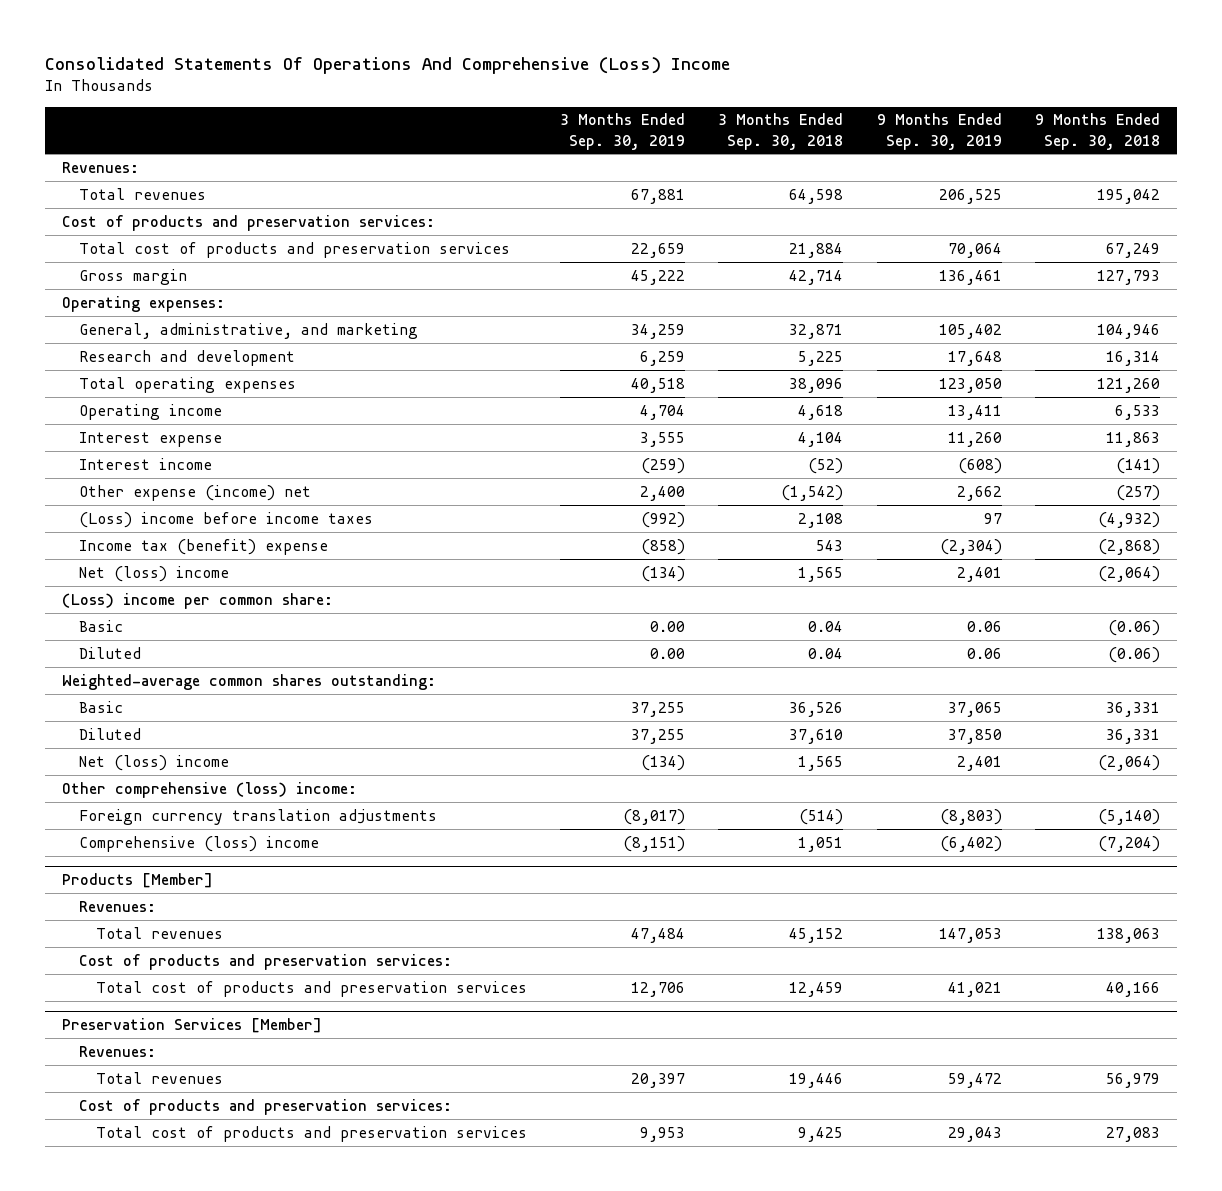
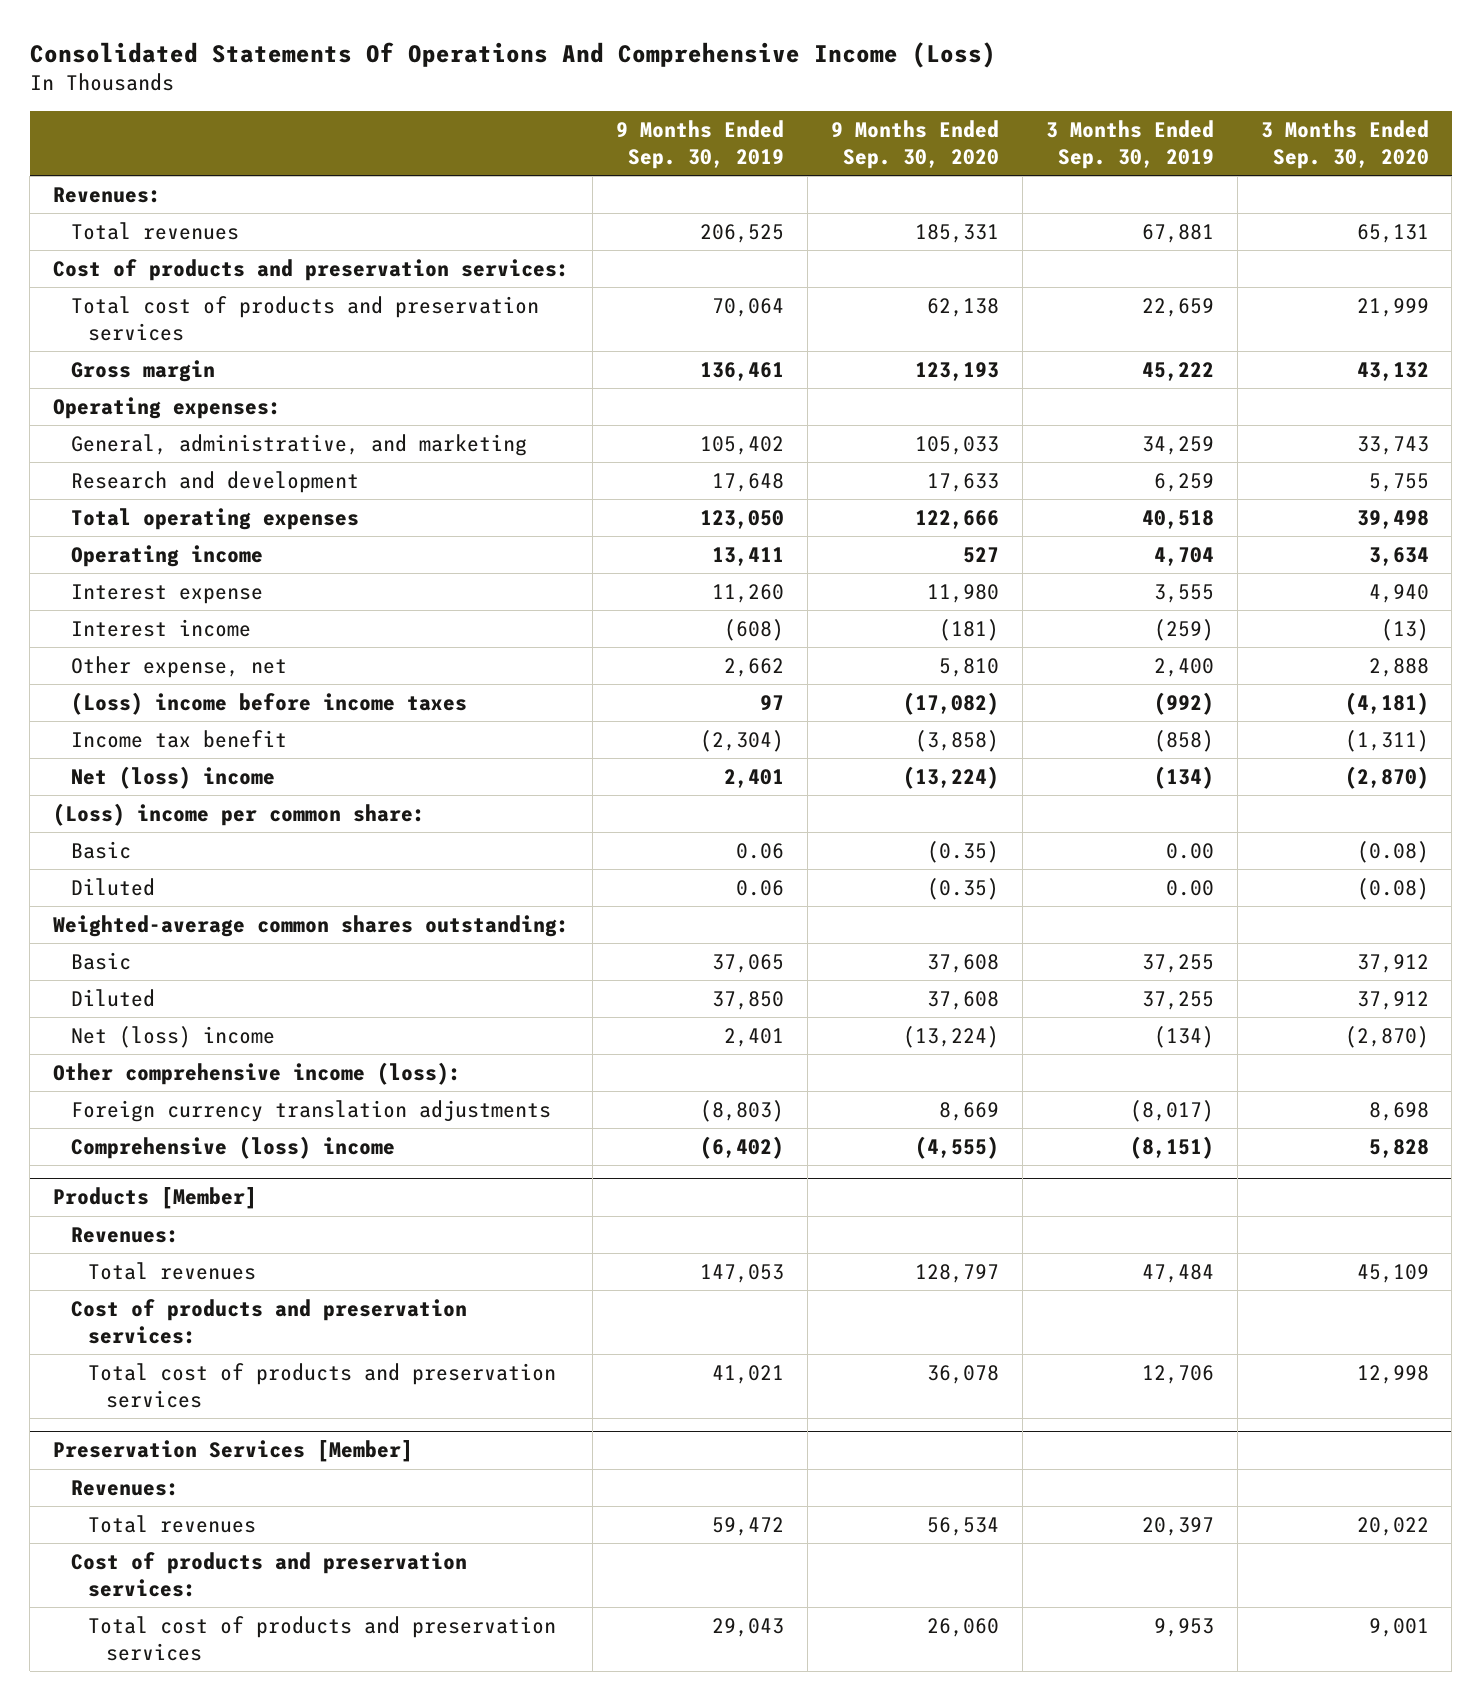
[45,56,731,74] Consolidated Statements Of Operations And Comprehensive (Loss) Income -> [29,42,996,69] Consolidated Statements Of Operations And Comprehensive Income (Loss)
[718,113,844,150] 3 Months Ended Sep. 30, 2018 -> none
[1035,113,1161,150] 9 Months Ended Sep. 30, 2018 -> none
none -> [830,120,999,169] 9 Months Ended Sep. 30, 2020
none -> [1260,120,1429,169] 3 Months Ended Sep. 30, 2020
[78,484,311,501] Other expense (income) net -> [70,655,287,678] Other expense, net
[78,538,328,555] Income tax (benefit) expense -> [70,729,287,748] Income tax benefit
[62,781,358,798] Other comprehensive (loss) income: -> [53,1061,462,1085] Other comprehensive income (loss):

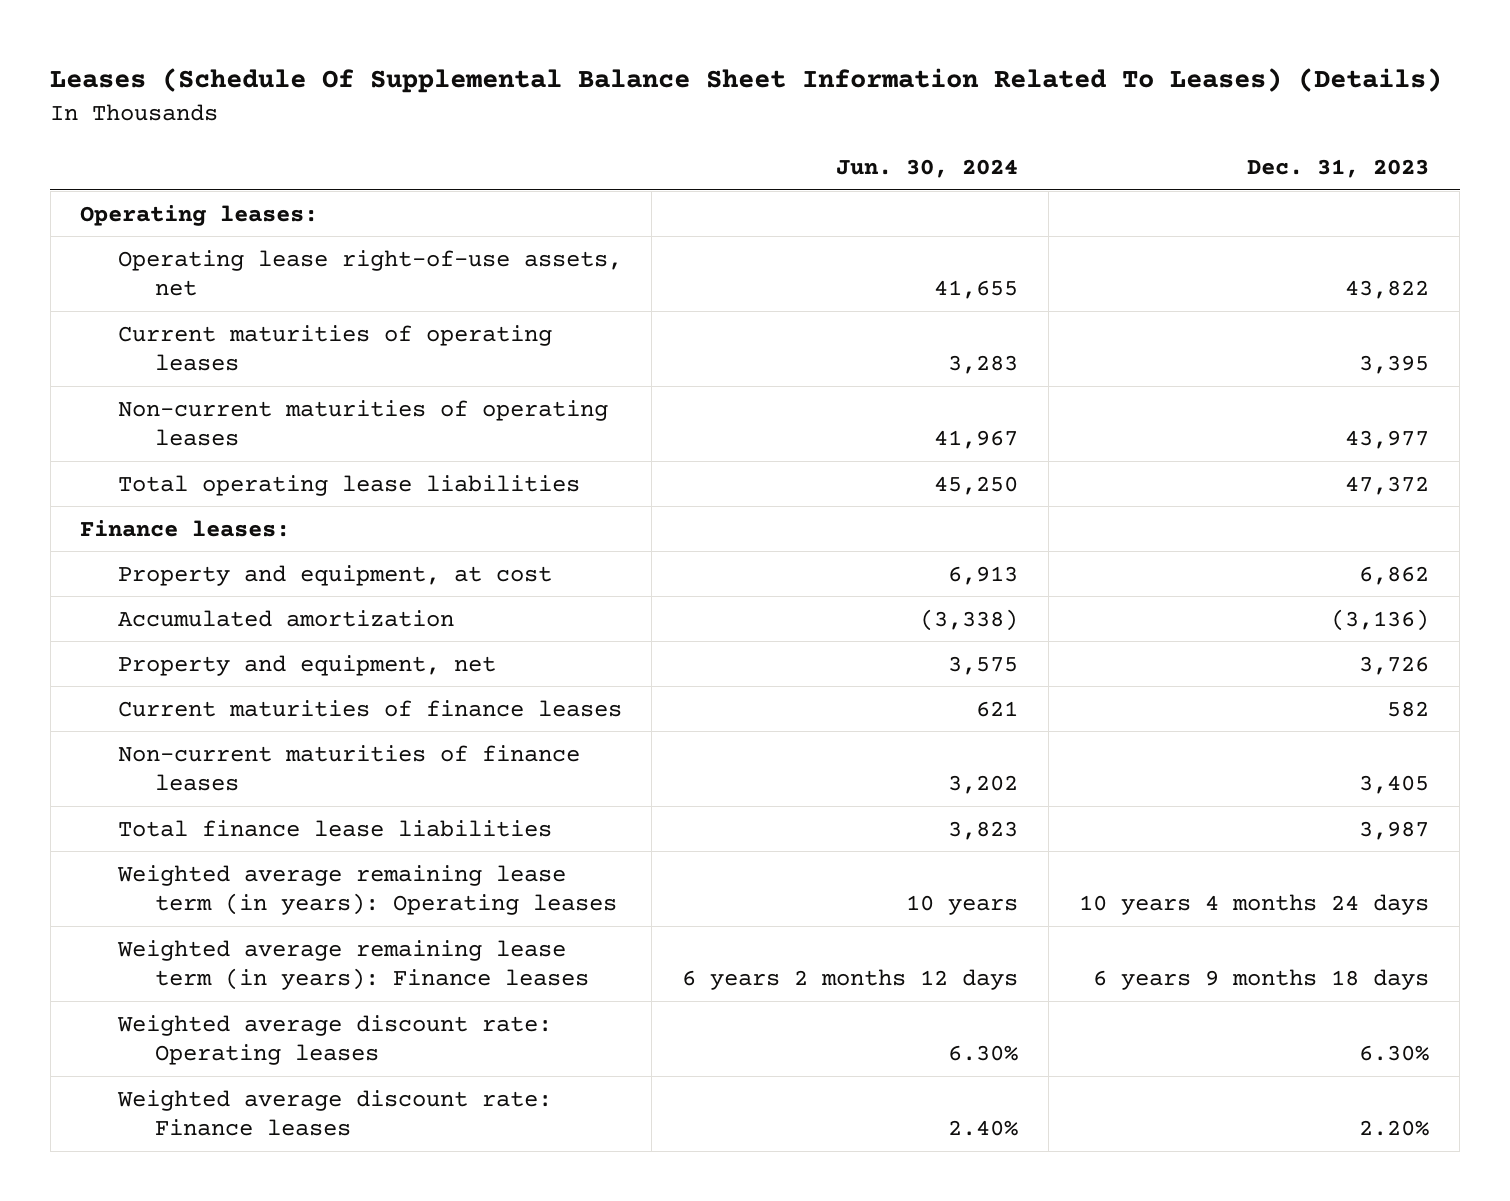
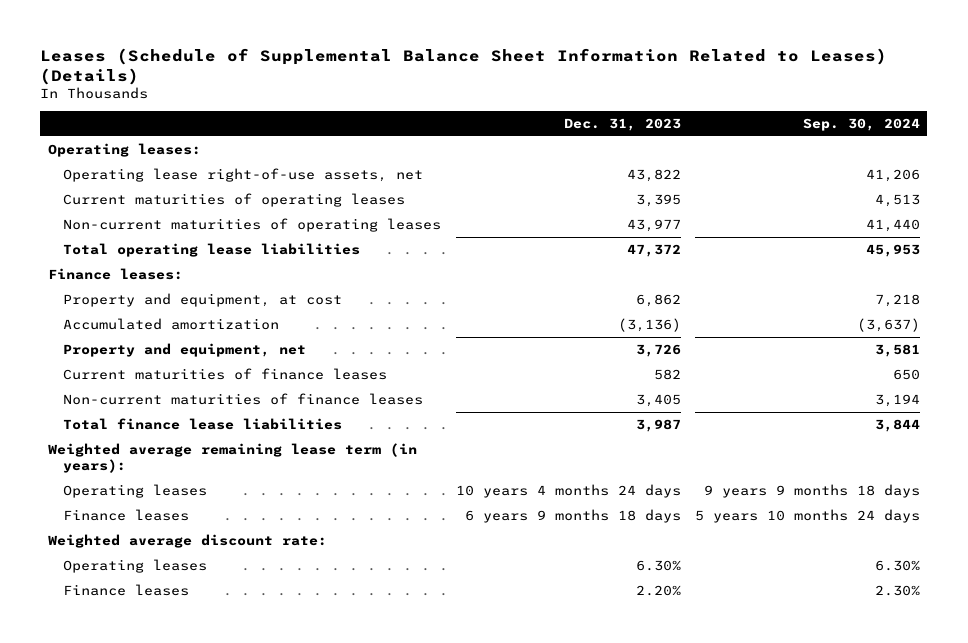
[50,68,1443,94] Leases (Schedule Of Supplemental Balance Sheet Information Related To Leases) (Details) -> [40,47,888,85] Leases (Schedule of Supplemental Balance Sheet Information Related to Leases) (Details)
[836,158,1019,178] Jun. 30, 2024 -> none
none -> [802,118,920,132] Sep. 30, 2024
none -> [47,442,417,474] Weighted average remaining lease term (in years):
[116,864,617,916] Weighted average remaining lease term (in years): Operating leases -> [63,483,208,498] Operating leases
[116,939,589,991] Weighted average remaining lease term (in years): Finance leases -> [63,508,190,521] Finance leases
none -> [47,533,327,548] Weighted average discount rate:
[116,1014,552,1066] Weighted average discount rate: Operating leases -> [63,558,208,573] Operating leases
[116,1089,552,1137] Weighted average discount rate: Finance leases -> [63,583,190,596] Finance leases

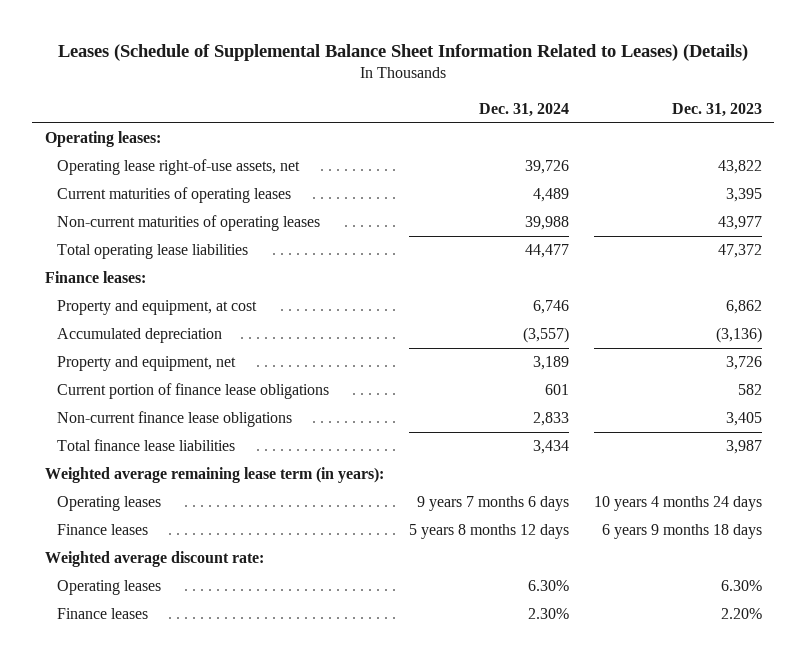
[802,118,920,132] Sep. 30, 2024 -> none
none -> [478,102,569,117] Dec. 31, 2024
[63,317,280,330] Accumulated amortization -> [56,328,222,344] Accumulated depreciation
[63,367,388,380] Current maturities of finance leases -> [56,383,329,400] Current portion of finance lease obligations
[63,392,424,405] Non-current maturities of finance leases -> [56,411,292,428] Non-current finance lease obligations

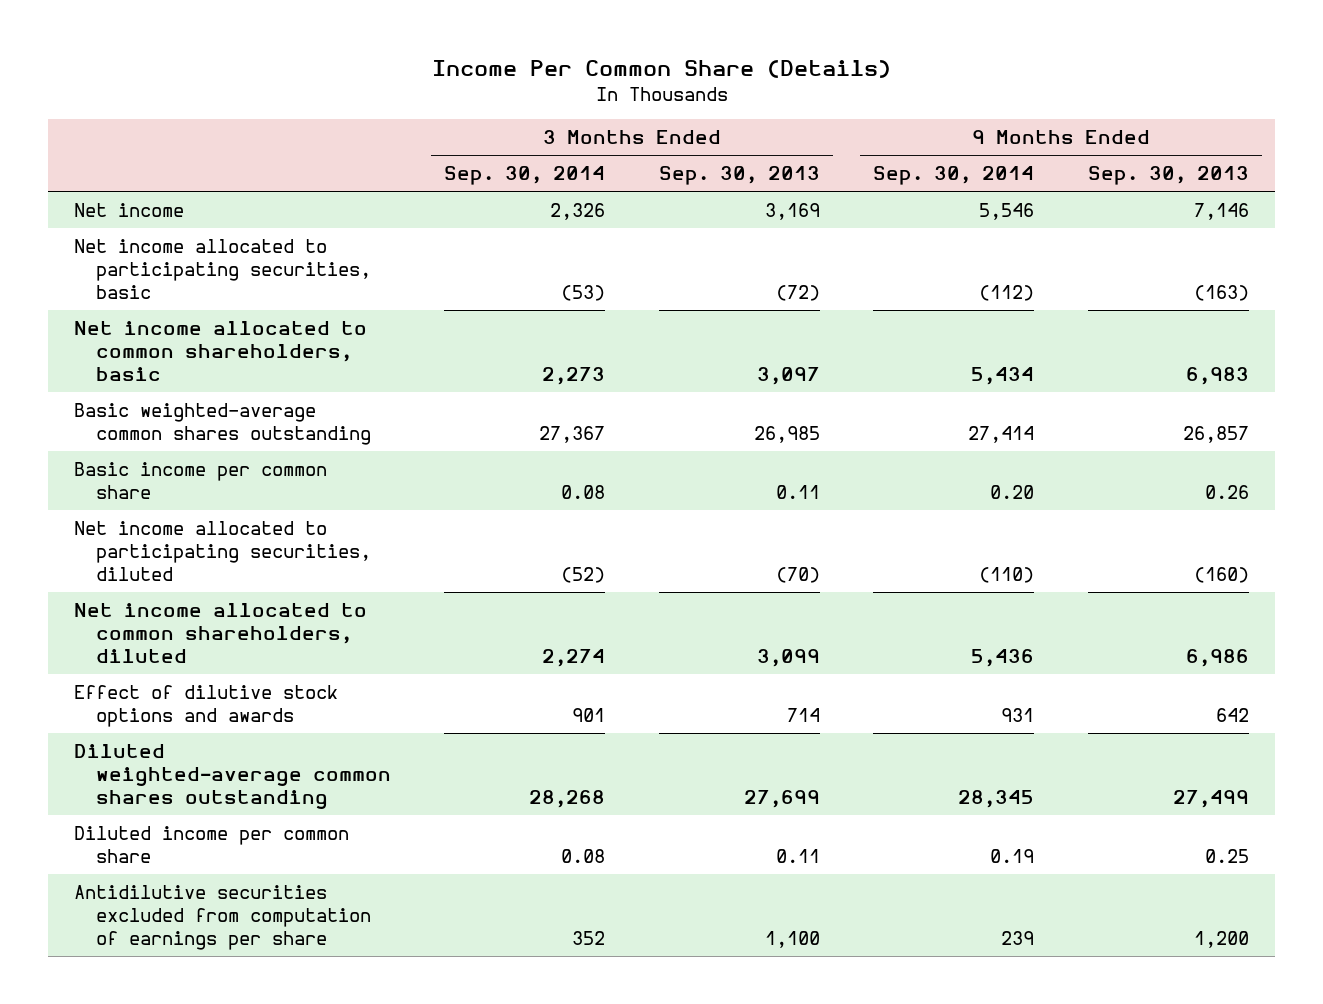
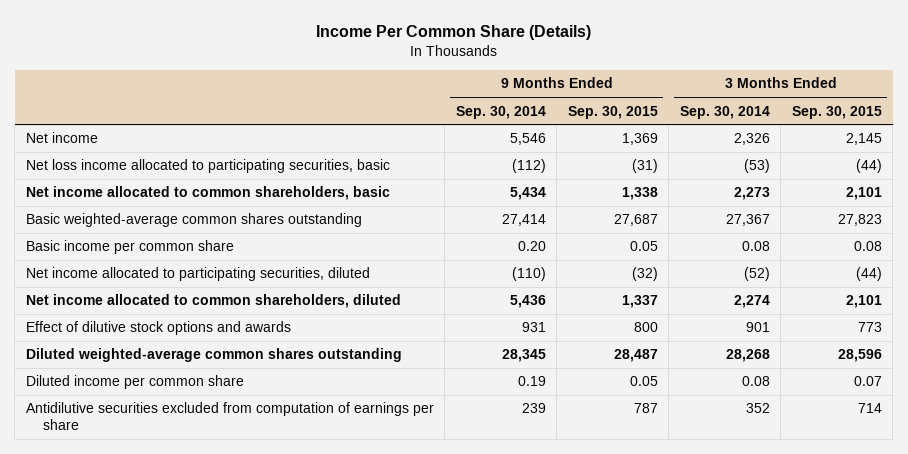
[658,166,820,186] Sep. 30, 2013 -> none
[1087,166,1249,186] Sep. 30, 2013 -> none
none -> [567,105,658,119] Sep. 30, 2015
none -> [791,105,882,119] Sep. 30, 2015
[74,239,371,299] Net income allocated to participating securities, basic -> [25,159,390,174] Net loss income allocated to participating securities, basic

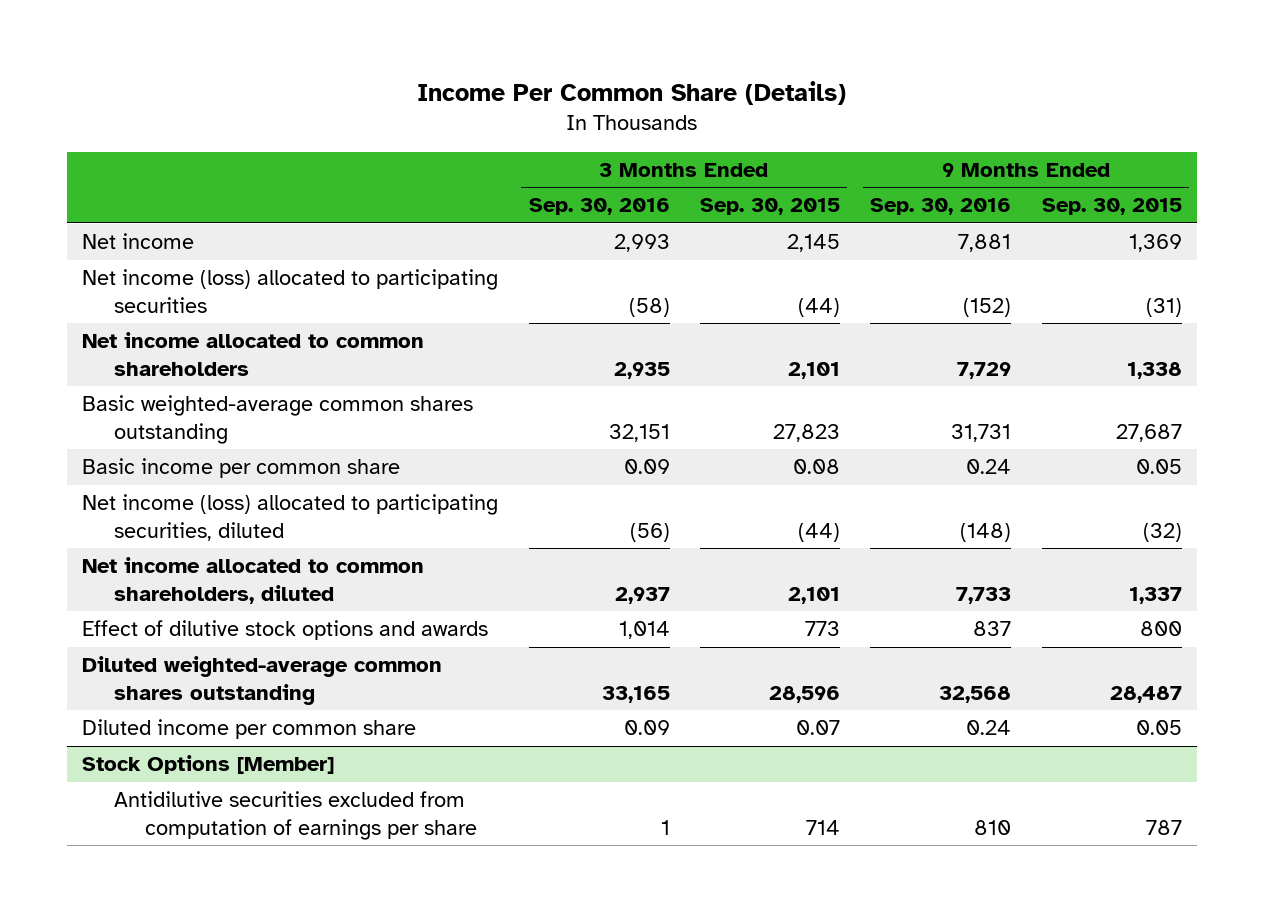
[455,105,546,119] Sep. 30, 2014 -> none
[679,105,770,119] Sep. 30, 2014 -> none
none -> [528,198,670,216] Sep. 30, 2016
none -> [870,198,1012,216] Sep. 30, 2016
[25,159,390,174] Net loss income allocated to participating securities, basic -> [82,269,499,313] Net income (loss) allocated to participating securities
[25,186,390,201] Net income allocated to common shareholders, basic -> [82,332,425,376] Net income allocated to common shareholders
[25,267,370,282] Net income allocated to participating securities, diluted -> [82,494,499,541] Net income (loss) allocated to participating securities, diluted
none -> [82,755,335,775] Stock Options [Member]

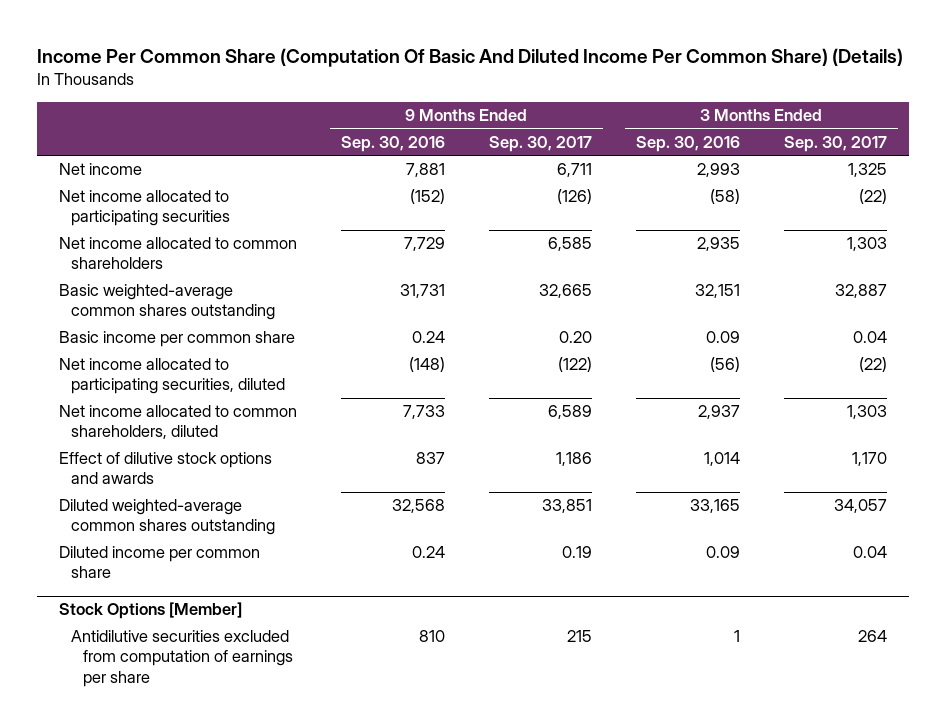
[416,80,846,105] Income Per Common Share (Details) -> [36,47,903,67] Income Per Common Share (Computation Of Basic And Diluted Income Per Common Share) (Details)
[699,198,840,216] Sep. 30, 2015 -> none
[1041,198,1182,216] Sep. 30, 2015 -> none
none -> [488,135,592,152] Sep. 30, 2017
none -> [783,135,887,152] Sep. 30, 2017
[82,269,499,313] Net income (loss) allocated to participating securities -> [58,190,230,227] Net income allocated to participating securities
[82,494,499,541] Net income (loss) allocated to participating securities, diluted -> [58,358,285,395] Net income allocated to participating securities, diluted

